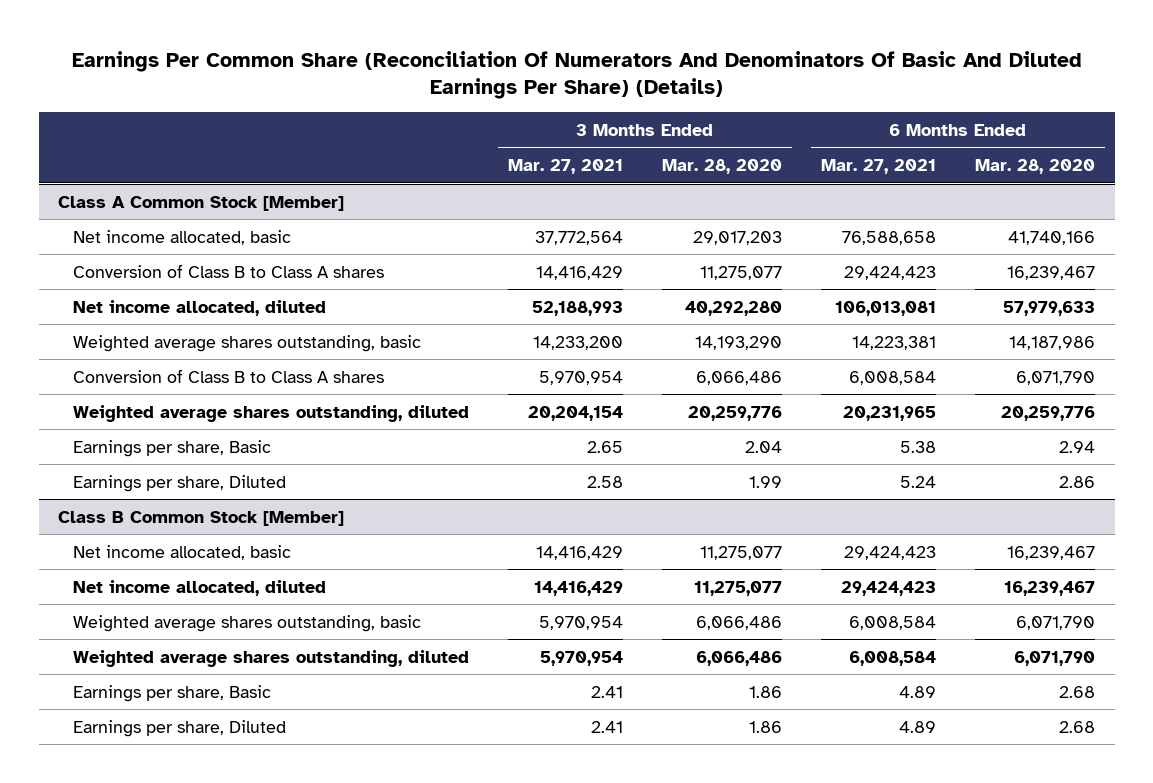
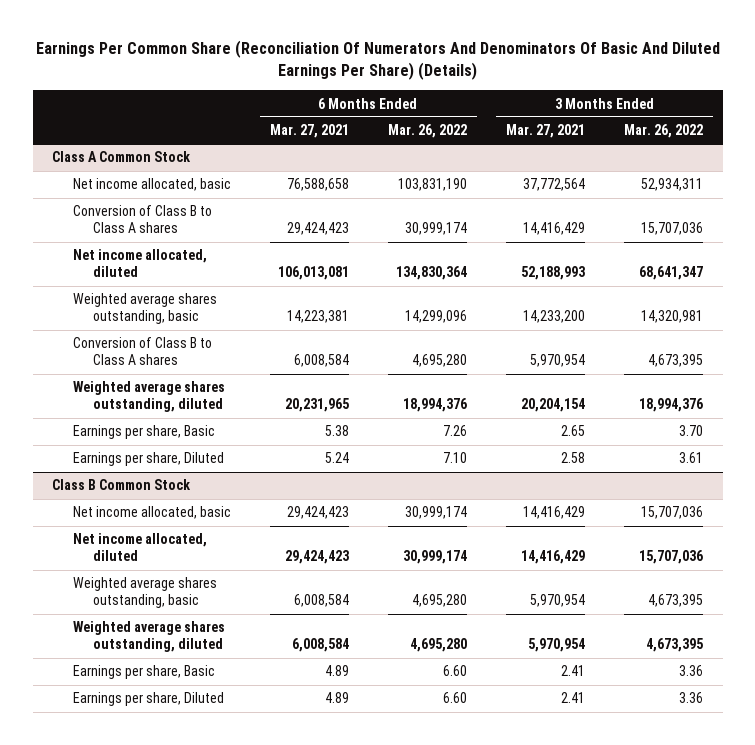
[661,159,782,175] Mar. 28, 2020 -> none
[975,159,1096,175] Mar. 28, 2020 -> none
none -> [387,124,467,139] Mar. 26, 2022
none -> [624,124,704,139] Mar. 26, 2022
[58,195,345,211] Class A Common Stock [Member] -> [52,151,192,163] Class A Common Stock
[58,510,345,526] Class B Common Stock [Member] -> [52,479,192,491] Class B Common Stock

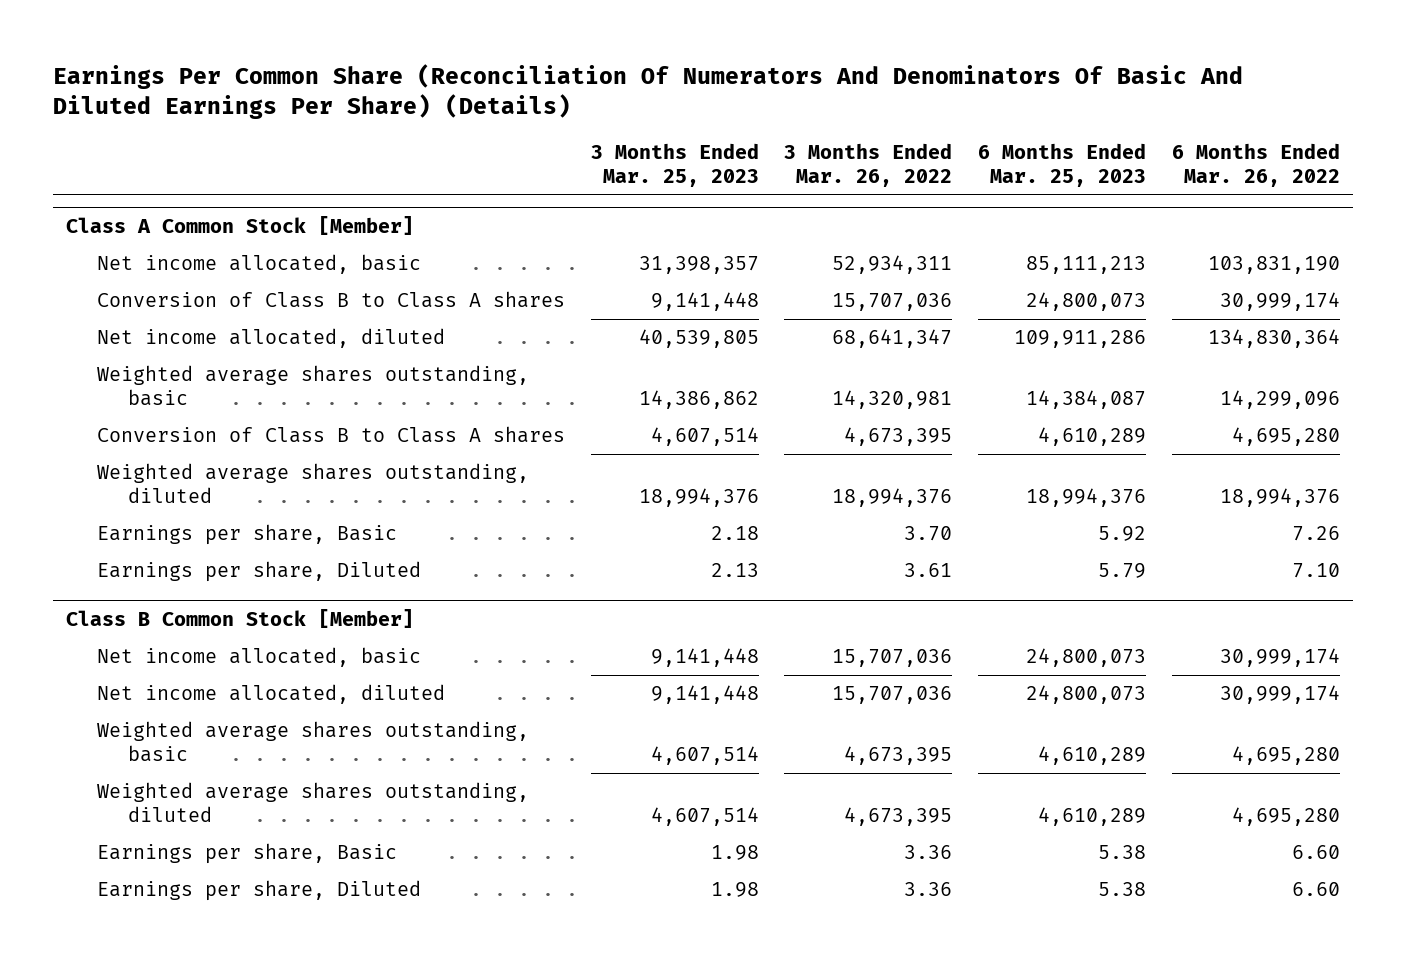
[269,124,349,139] Mar. 27, 2021 -> none
[506,124,586,139] Mar. 27, 2021 -> none
none -> [590,143,759,187] 3 Months Ended Mar. 25, 2023
none -> [978,143,1147,187] 6 Months Ended Mar. 25, 2023
[52,151,192,163] Class A Common Stock -> [65,216,414,236] Class A Common Stock [Member]
[52,479,192,491] Class B Common Stock -> [65,609,414,629] Class B Common Stock [Member]

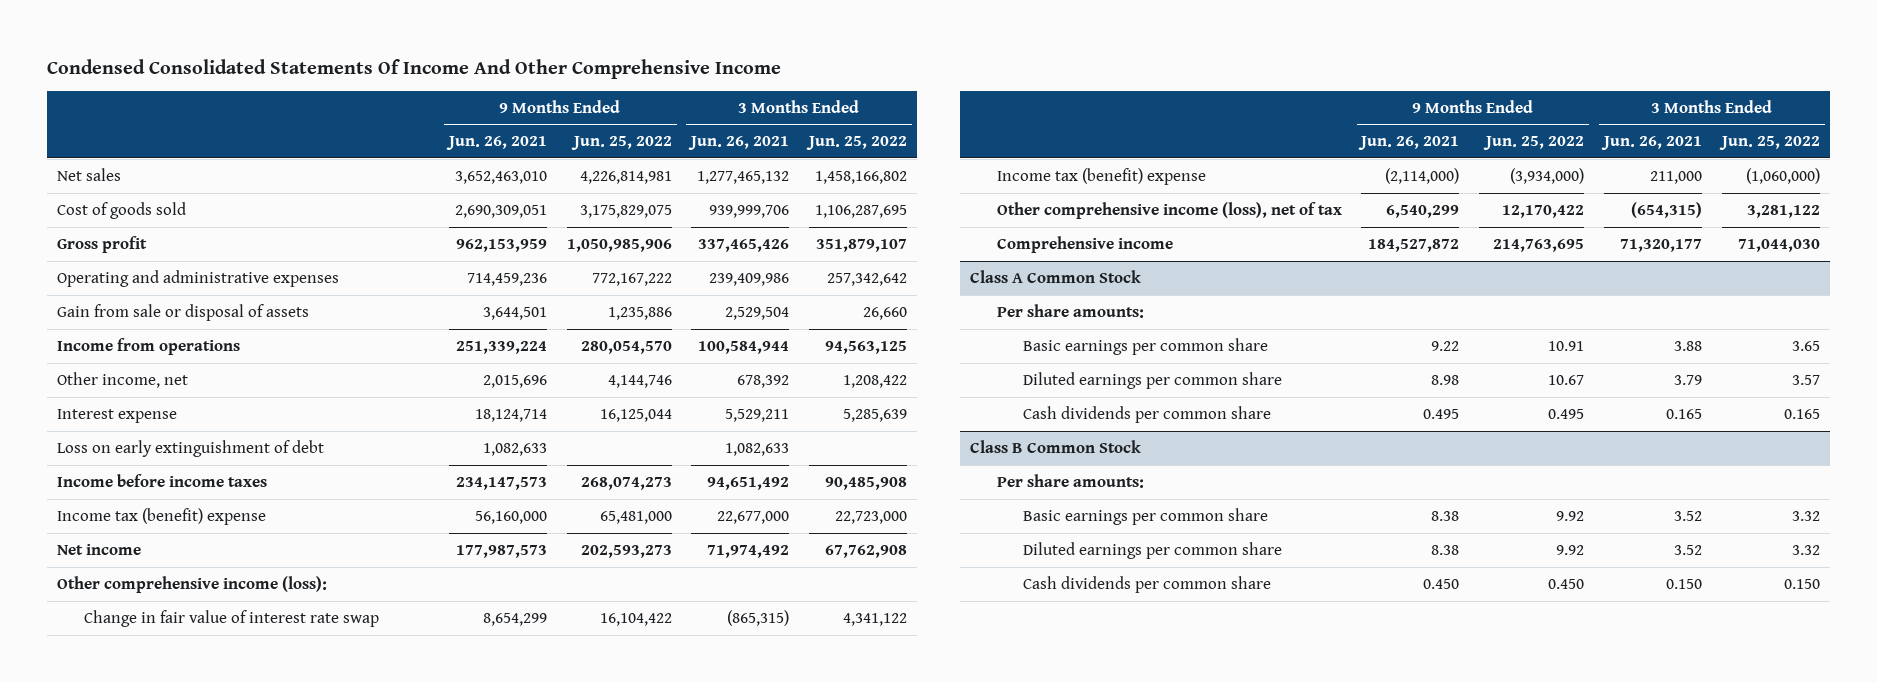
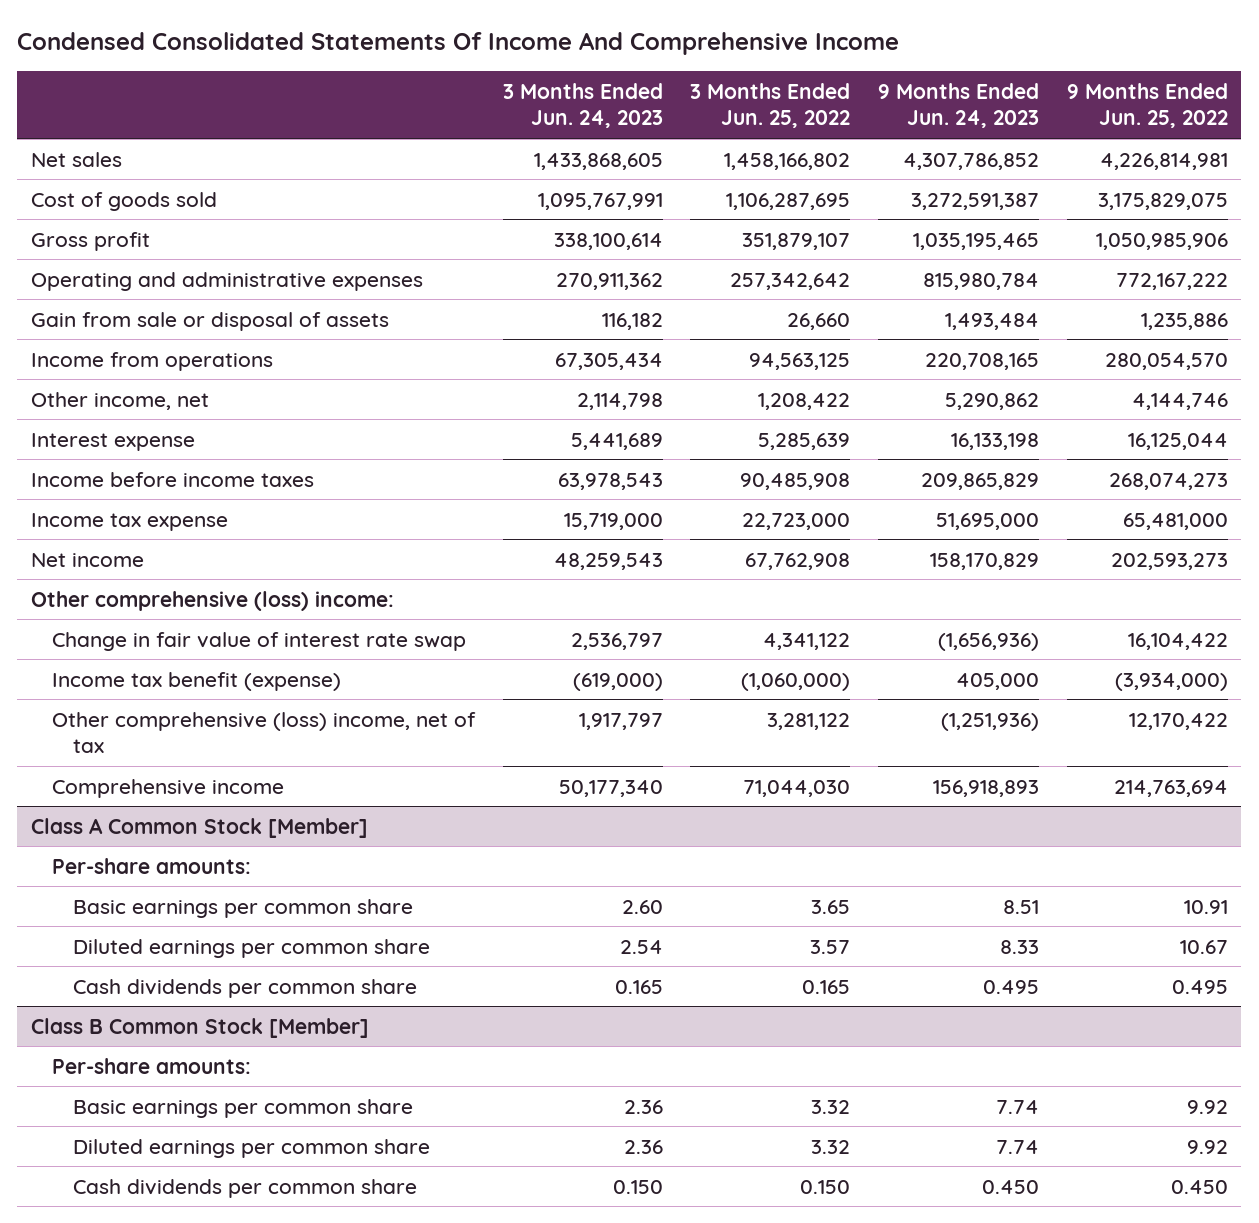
[47,58,782,79] Condensed Consolidated Statements Of Income And Other Comprehensive Income -> [17,31,900,55] Condensed Consolidated Statements Of Income And Comprehensive Income
[445,136,547,151] Jun. 26, 2021 -> none
[688,136,790,151] Jun. 26, 2021 -> none
none -> [502,82,663,129] 3 Months Ended Jun. 24, 2023
none -> [877,82,1039,129] 9 Months Ended Jun. 24, 2023
[57,440,325,458] Loss on early extinguishment of debt -> none
[57,508,267,526] Income tax (benefit) expense -> [31,512,229,531] Income tax expense
[57,576,328,594] Other comprehensive income (loss): -> [31,590,395,611] Other comprehensive (loss) income:
[996,168,1206,186] Income tax (benefit) expense -> [52,671,342,691] Income tax benefit (expense)
[996,202,1342,220] Other comprehensive income (loss), net of tax -> [52,711,477,754] Other comprehensive (loss) income, net of tax
[1493,239,1585,253] 214,763,695 -> [1113,779,1228,797] 214,763,694
[969,270,1141,284] Class A Common Stock -> [31,817,369,838] Class A Common Stock [Member]
[996,304,1144,319] Per share amounts: -> [52,857,252,874] Per-share amounts:
[969,440,1141,454] Class B Common Stock -> [31,1017,370,1038] Class B Common Stock [Member]
[996,474,1144,489] Per share amounts: -> [52,1057,252,1074] Per-share amounts:

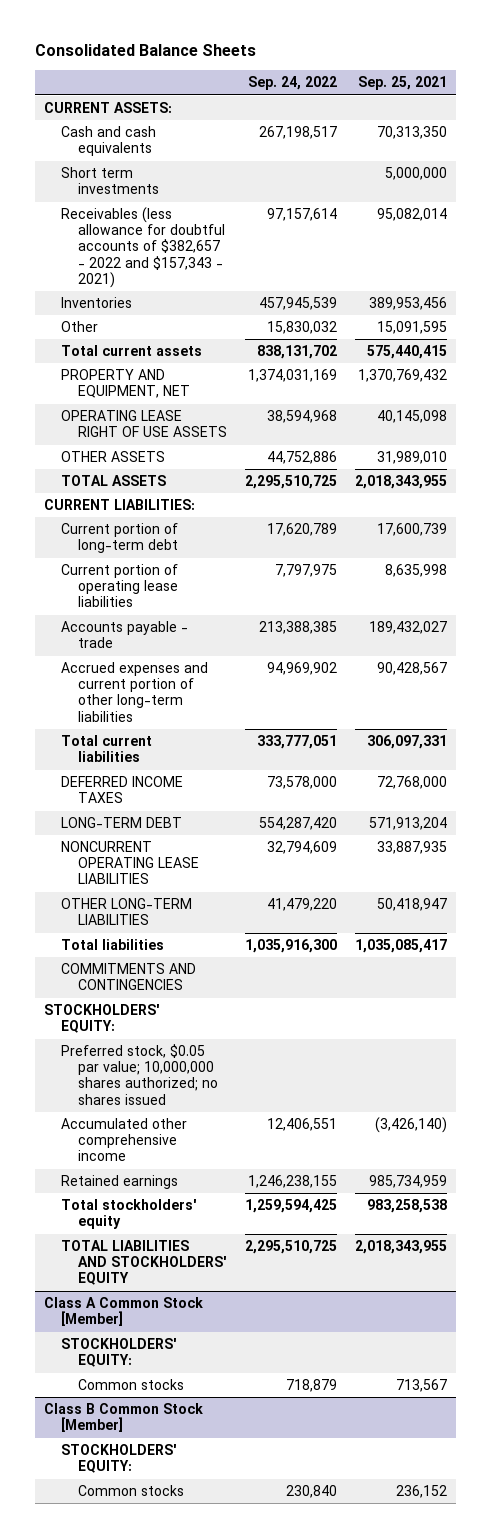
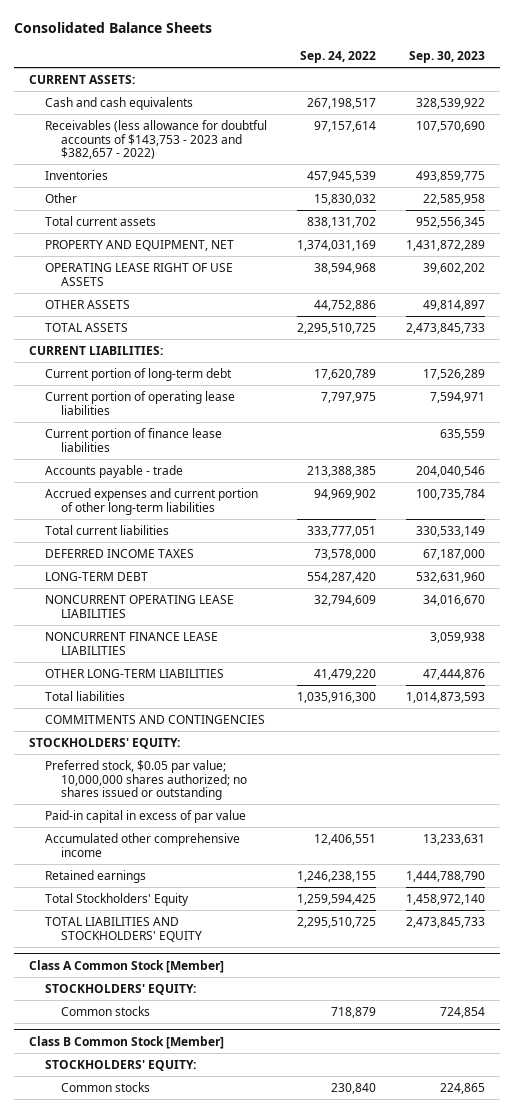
[358,76,448,91] Sep. 25, 2021 -> none
none -> [408,51,485,64] Sep. 30, 2023
[61,167,160,195] Short term investments -> none
[61,207,226,288] Receivables (less allowance for doubtful accounts of $382,657 - 2022 and $157,343 - 2021) -> [45,119,268,160] Receivables (less allowance for doubtful accounts of $143,753 - 2023 and $382,657 - 2022)
none -> [45,427,223,452] Current portion of finance lease liabilities
none -> [45,631,219,655] NONCURRENT FINANCE LEASE LIABILITIES
[61,1044,219,1105] Preferred stock, $0.05 par value; 10,000,000 shares authorized; no shares issued -> [45,759,248,801] Preferred stock, $0.05 par value; 10,000,000 shares authorized; no shares issued or outstanding
none -> [45,809,247,823] Paid-in capital in excess of par value
[61,1199,197,1230] Total stockholders' equity -> [45,892,190,906] Total Stockholders' Equity

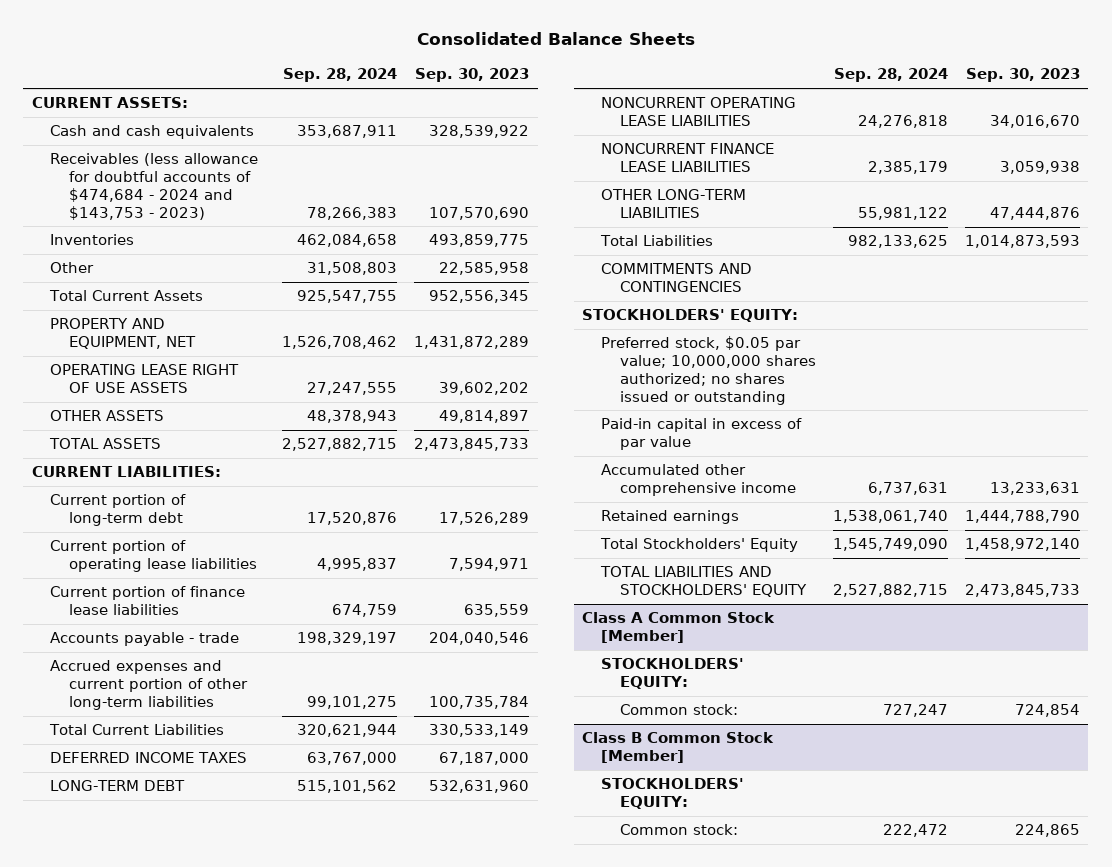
[300,51,377,64] Sep. 24, 2022 -> none
none -> [283,68,398,83] Sep. 28, 2024
[45,119,268,160] Receivables (less allowance for doubtful accounts of $143,753 - 2023 and $382,657 - 2022) -> [50,153,259,220] Receivables (less allowance for doubtful accounts of $474,684 - 2024 and $143,753 - 2023)
[45,215,157,226] Total current assets -> [49,290,204,302] Total Current Assets
[45,524,170,535] Total current liabilities -> [49,724,225,736] Total Current Liabilities
[45,690,126,701] Total liabilities -> [600,235,714,247] Total Liabilities
[61,1005,151,1016] Common stocks -> [619,704,738,716] Common stock:
[61,1081,151,1092] Common stocks -> [619,824,738,836] Common stock:

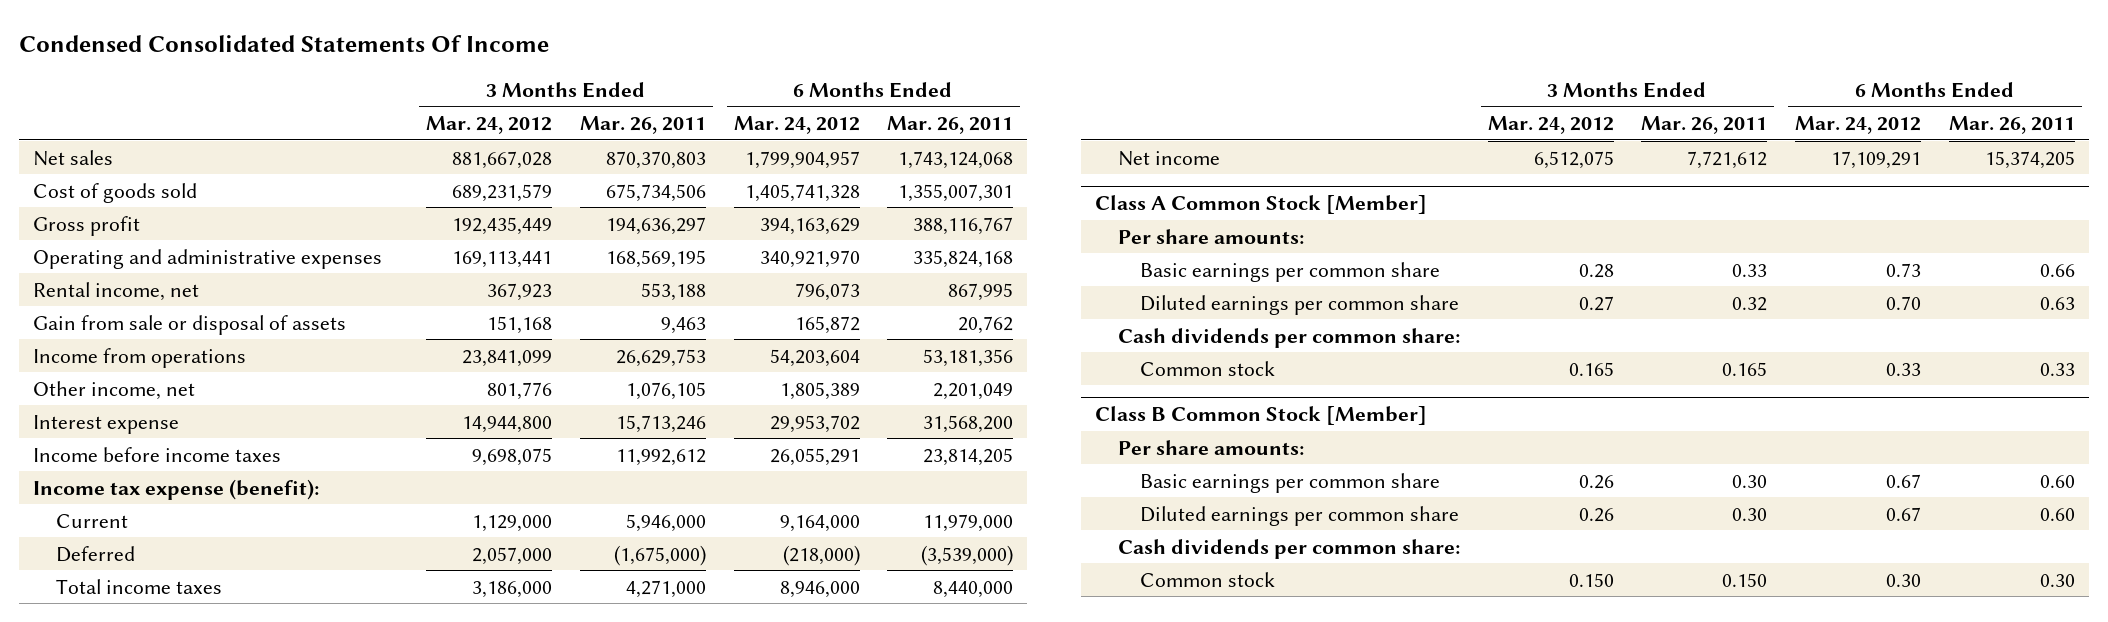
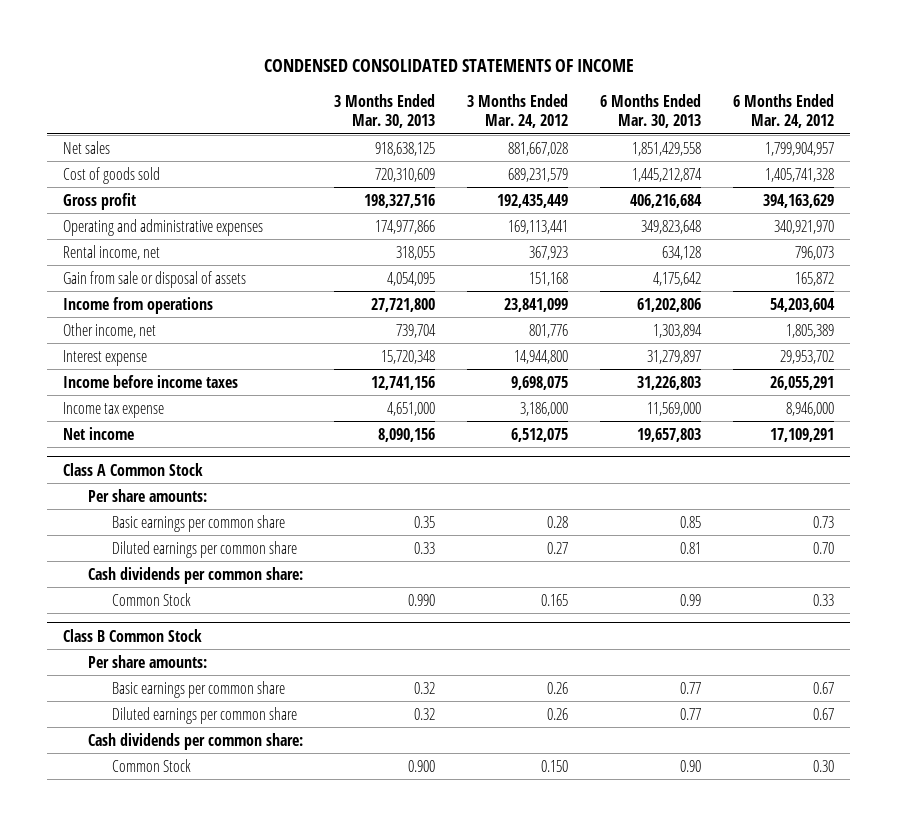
[18,34,549,52] Condensed Consolidated Statements Of Income -> [263,58,634,72] CONDENSED CONSOLIDATED STATEMENTS OF INCOME
[579,116,706,135] Mar. 26, 2011 -> none
[887,116,1014,135] Mar. 26, 2011 -> none
none -> [334,93,436,128] 3 Months Ended Mar. 30, 2013
none -> [600,93,702,128] 6 Months Ended Mar. 30, 2013
[32,478,319,500] Income tax expense (benefit): -> none
[55,513,128,528] Current -> none
[55,545,135,562] Deferred -> none
[55,578,222,594] Total income taxes -> [63,401,165,418] Income tax expense
[1094,195,1427,215] Class A Common Stock [Member] -> [63,462,204,476] Class A Common Stock
[1140,360,1276,376] Common stock -> [111,592,191,606] Common Stock
[1094,406,1427,426] Class B Common Stock [Member] -> [63,628,203,642] Class B Common Stock
[1140,571,1276,587] Common stock -> [111,758,191,772] Common Stock

